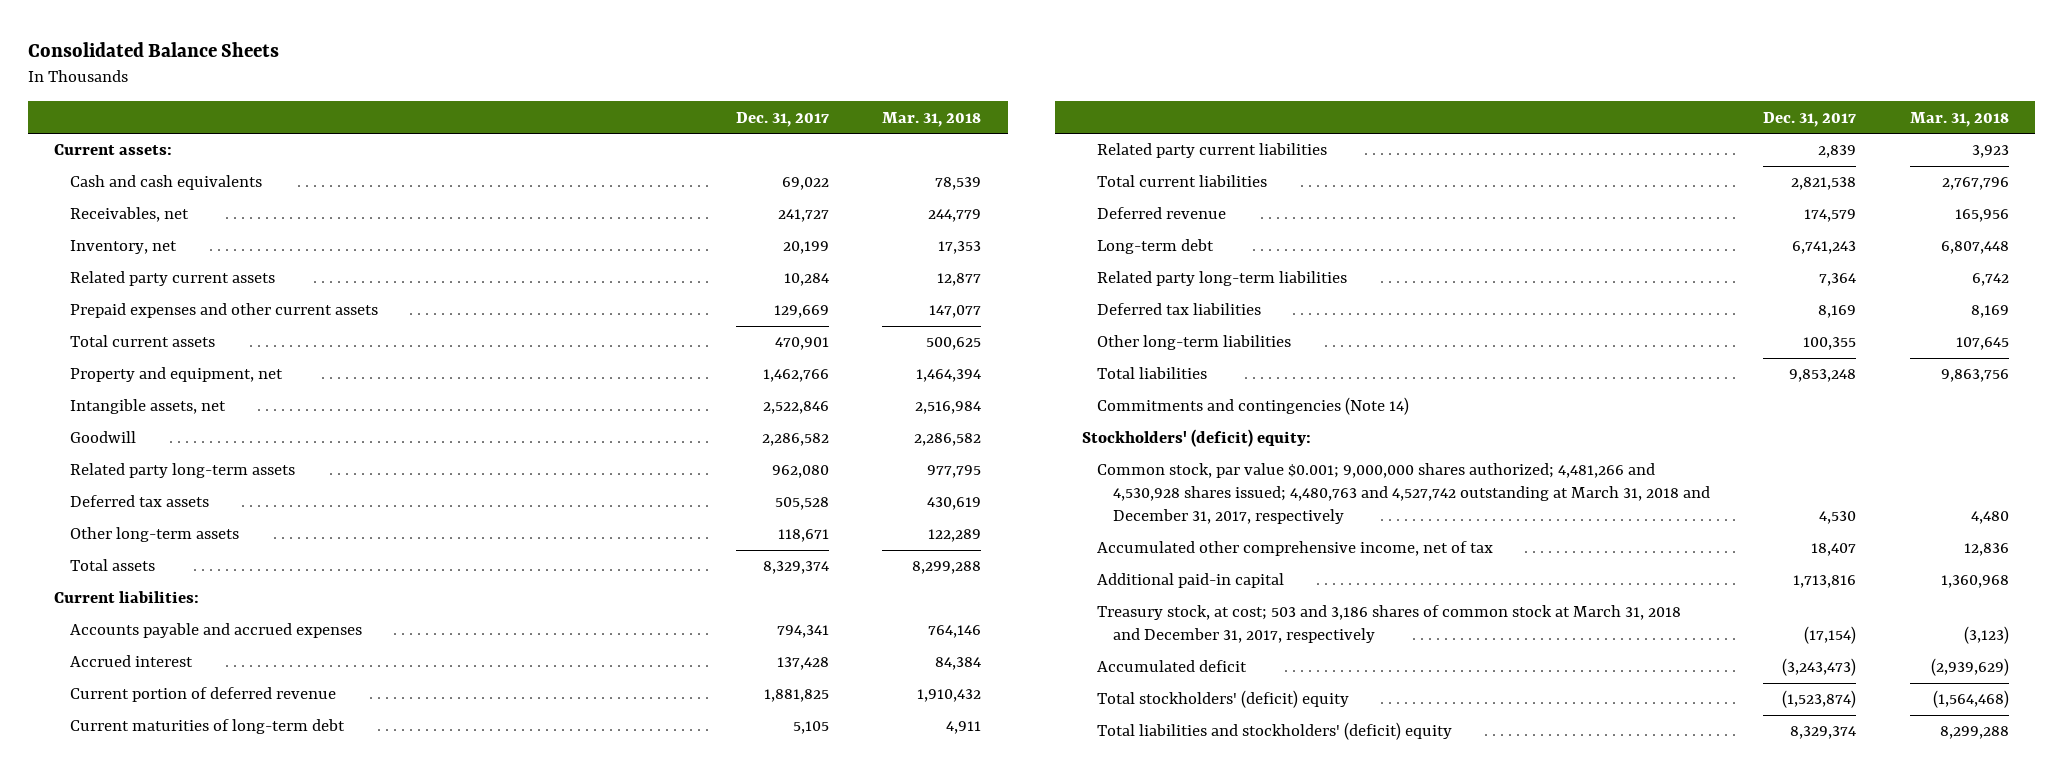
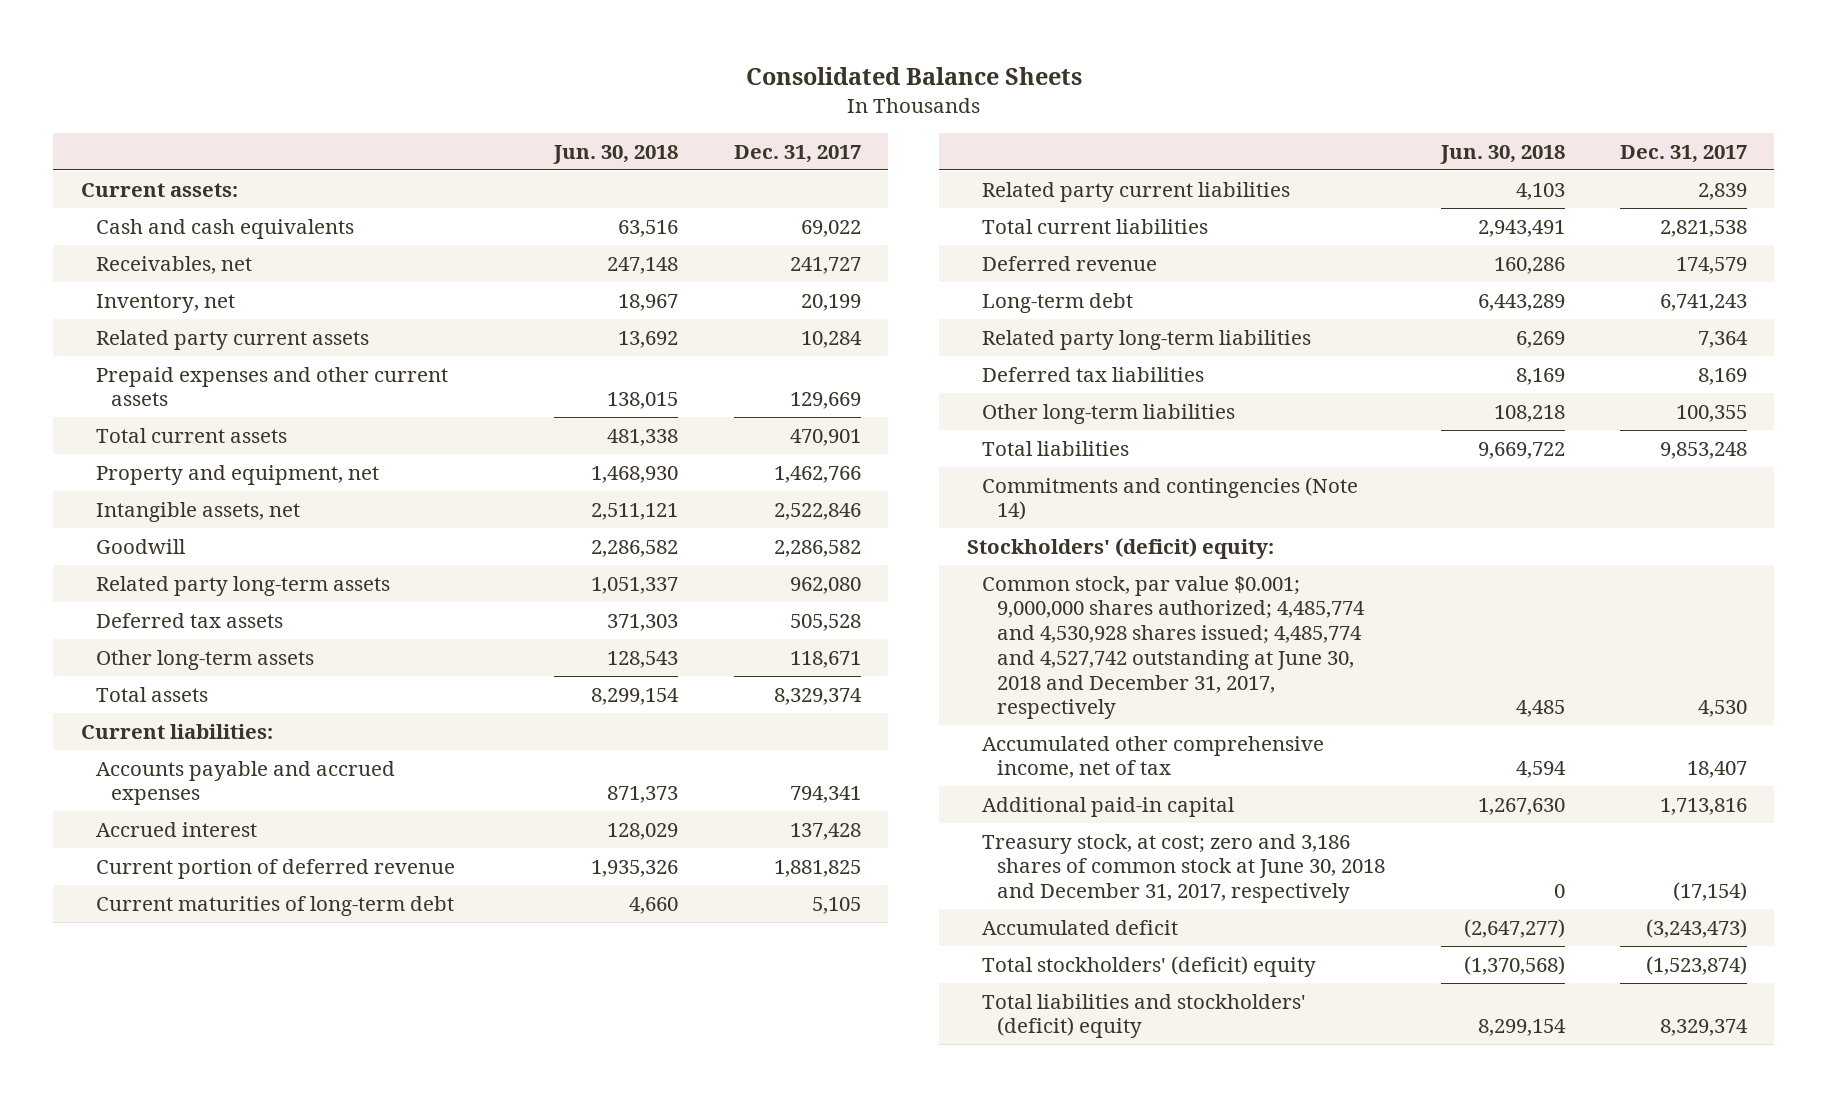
[882,111,982,127] Mar. 31, 2018 -> none
none -> [553,144,679,164] Jun. 30, 2018
[1097,463,1710,525] Common stock, par value $0.001; 9,000,000 shares authorized; 4,481,266 and 4,530,928 shares issued; 4,480,763 and 4,527,742 outstanding at March 31, 2018 and December 31, 2017, respectively -> [982,575,1366,720] Common stock, par value $0.001; 9,000,000 shares authorized; 4,485,774 and 4,530,928 shares issued; 4,485,774 and 4,527,742 outstanding at June 30, 2018 and December 31, 2017, respectively
[1097,605,1682,644] Treasury stock, at cost; 503 and 3,186 shares of common stock at March 31, 2018 and December 31, 2017, respectively -> [982,833,1386,904] Treasury stock, at cost; zero and 3,186 shares of common stock at June 30, 2018 and December 31, 2017, respectively

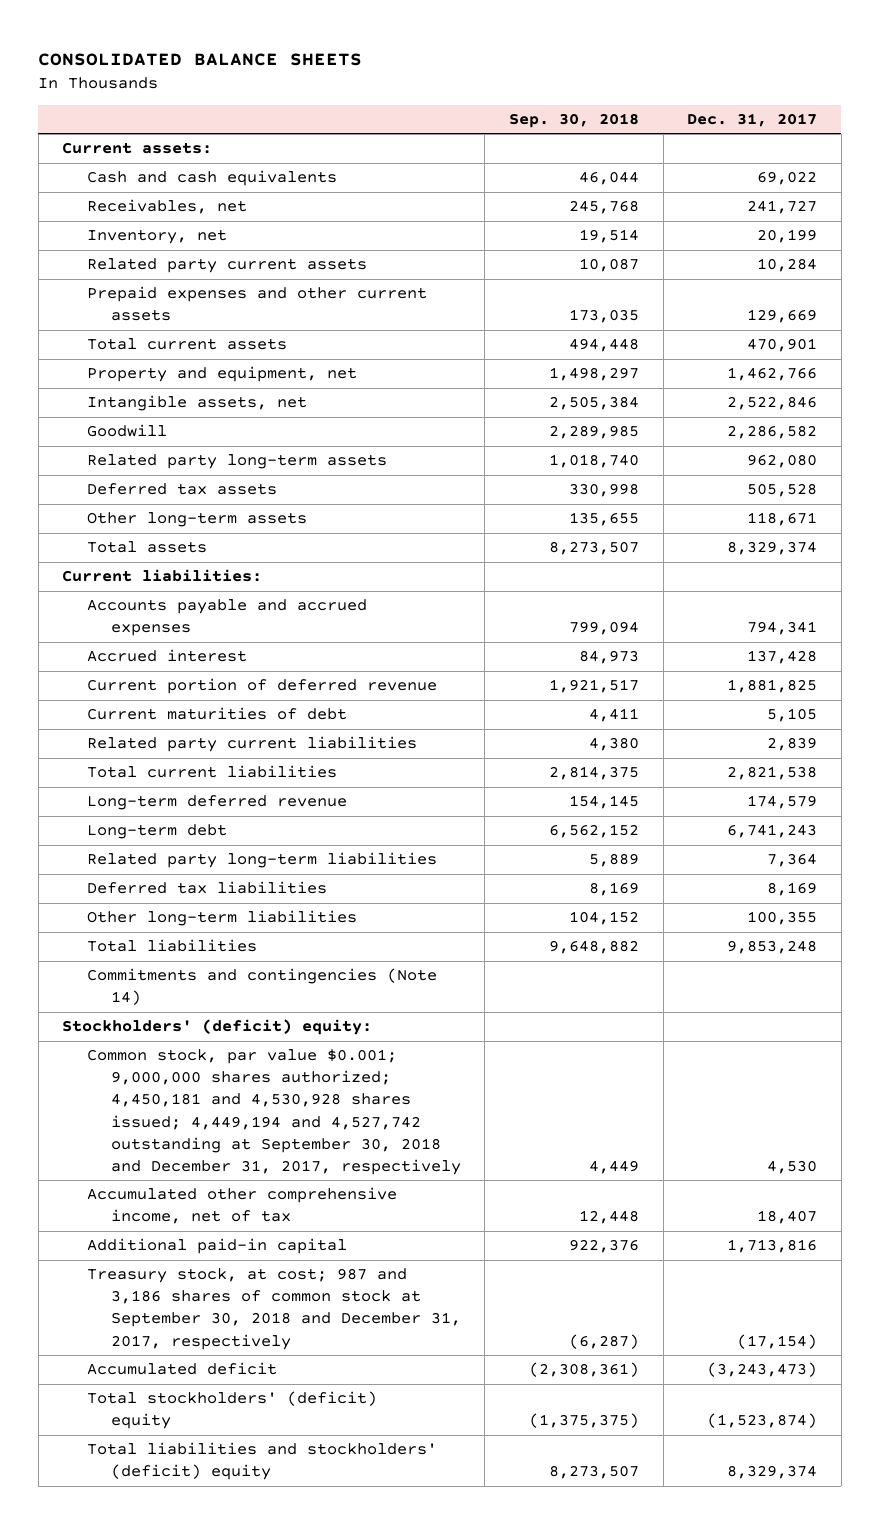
[745,66,1082,85] Consolidated Balance Sheets -> [38,52,363,66] CONSOLIDATED BALANCE SHEETS
[553,144,679,164] Jun. 30, 2018 -> none
none -> [509,113,640,129] Sep. 30, 2018
[96,895,455,916] Current maturities of long-term debt -> [86,707,347,721] Current maturities of debt
[982,255,1158,271] Deferred revenue -> [86,795,347,811] Long-term deferred revenue
[982,575,1366,720] Common stock, par value $0.001; 9,000,000 shares authorized; 4,485,774 and 4,530,928 shares issued; 4,485,774 and 4,527,742 outstanding at June 30, 2018 and December 31, 2017, respectively -> [86,1049,461,1175] Common stock, par value $0.001; 9,000,000 shares authorized; 4,450,181 and 4,530,928 shares issued; 4,449,194 and 4,527,742 outstanding at September 30, 2018 and December 31, 2017, respectively
[982,833,1386,904] Treasury stock, at cost; zero and 3,186 shares of common stock at June 30, 2018 and December 31, 2017, respectively -> [86,1268,461,1350] Treasury stock, at cost; 987 and 3,186 shares of common stock at September 30, 2018 and December 31, 2017, respectively

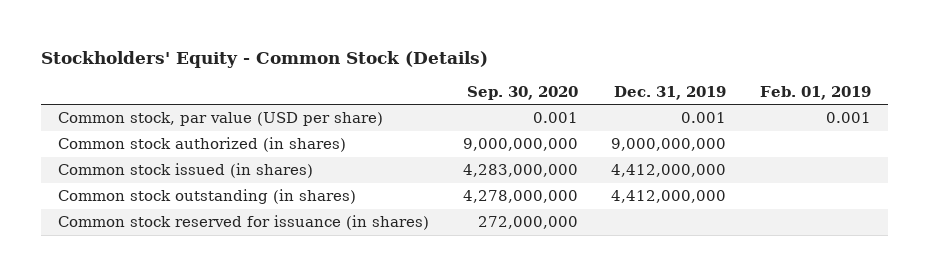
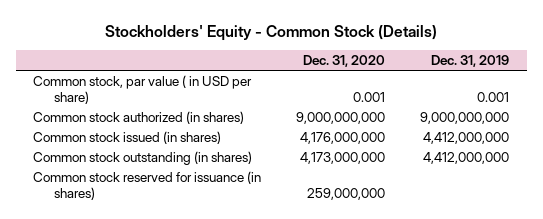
[466,85,578,100] Sep. 30, 2020 -> none
[759,85,871,100] Feb. 01, 2019 -> none
none -> [303,55,386,68] Dec. 31, 2020
[58,112,384,127] Common stock, par value (USD per share) -> [33,74,253,105] Common stock, par value ( in USD per share)

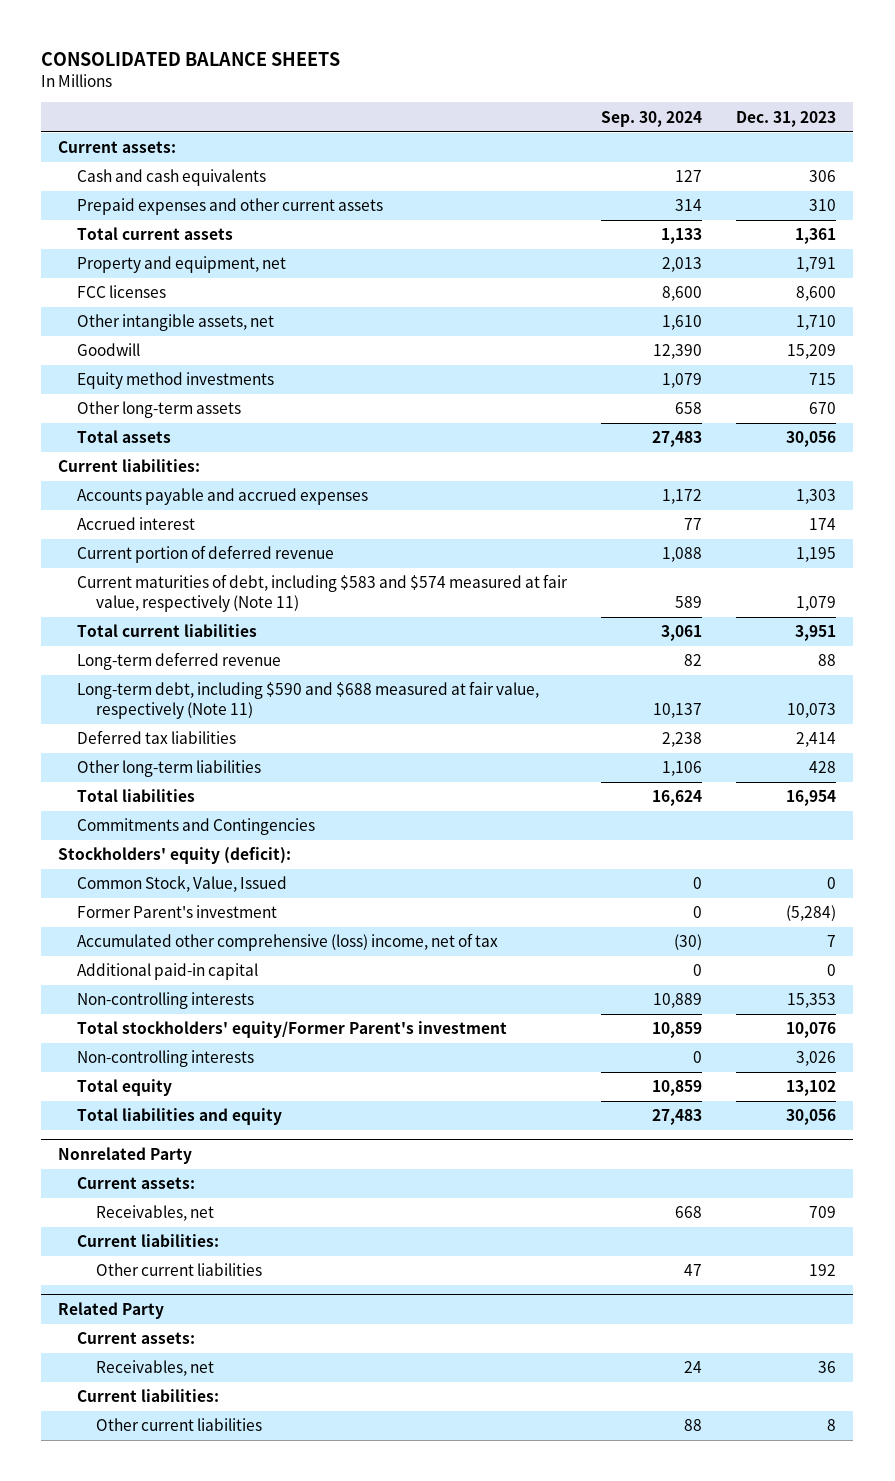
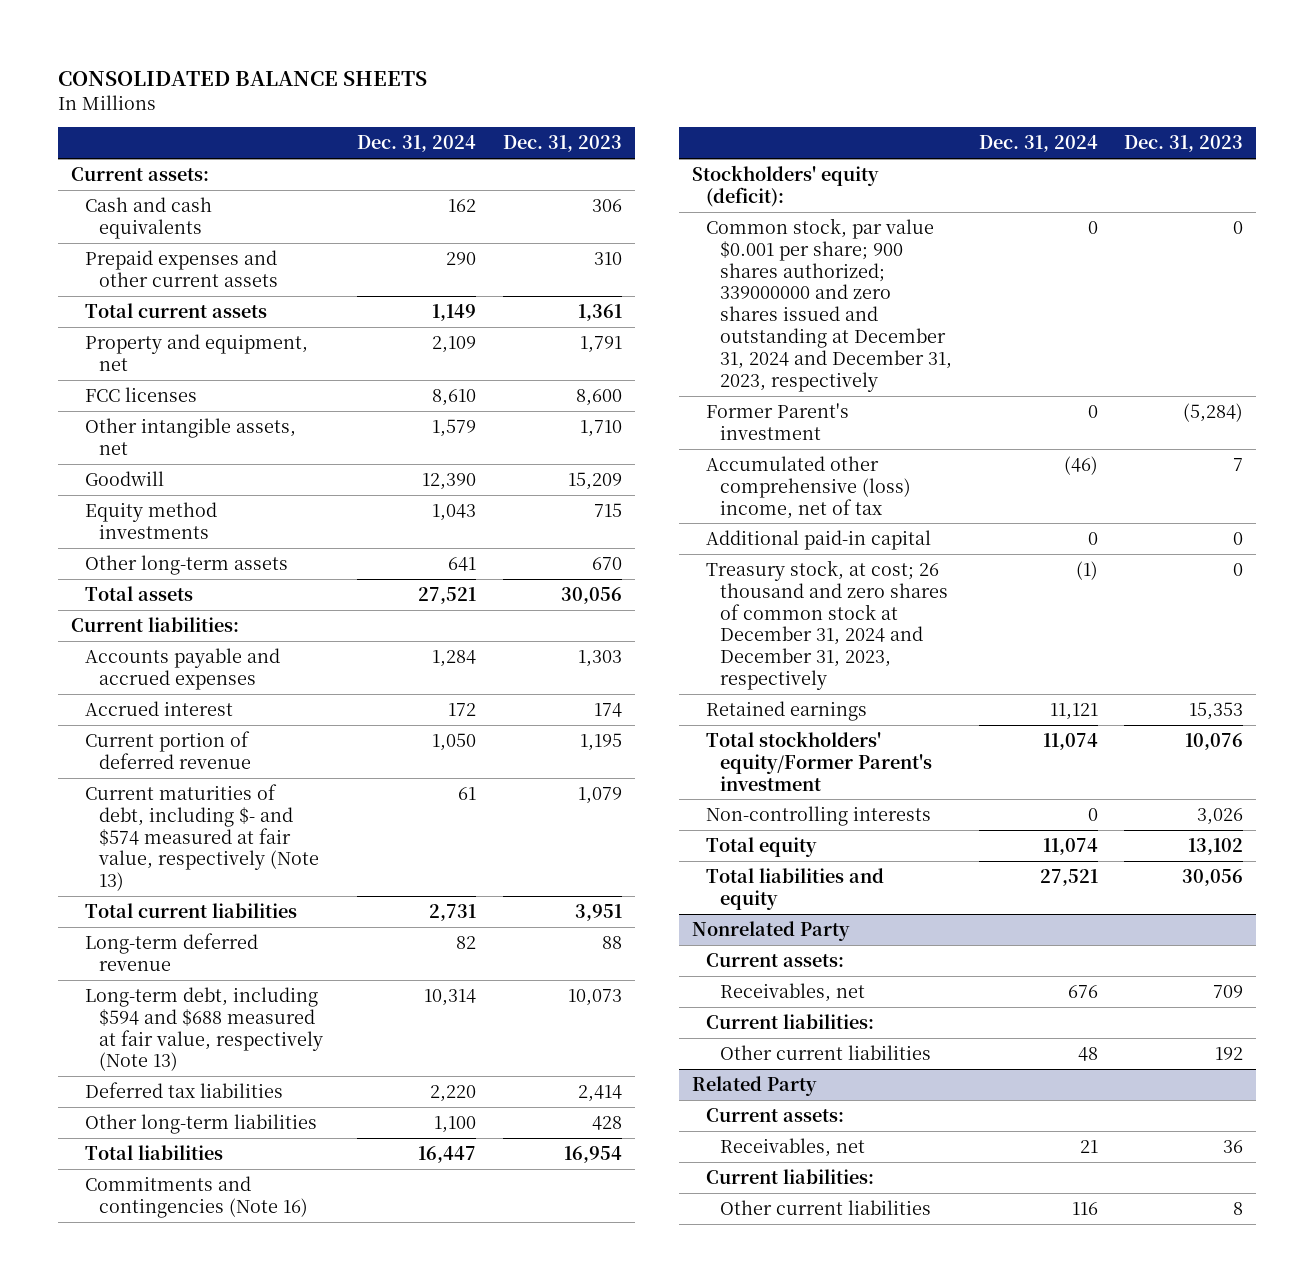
[601,110,703,127] Sep. 30, 2024 -> none
none -> [357,135,477,153] Dec. 31, 2024
[77,574,569,613] Current maturities of debt, including $583 and $574 measured at fair value, respectively (Note 11) -> [85,783,320,892] Current maturities of debt, including $- and $574 measured at fair value, respectively (Note 13)
[77,681,540,720] Long-term debt, including $590 and $688 measured at fair value, respectively (Note 11) -> [85,986,324,1072] Long-term debt, including $594 and $688 measured at fair value, respectively (Note 13)
[77,818,316,836] Commitments and Contingencies -> [85,1175,309,1218] Commitments and contingencies (Note 16)
[77,876,288,893] Common Stock, Value, Issued -> [706,217,953,393] Common stock, par value $0.001 per share; 900 shares authorized; 339000000 and zero shares issued and outstanding at December 31, 2024 and December 31, 2023, respectively
none -> [706,559,949,691] Treasury stock, at cost; 26 thousand and zero shares of common stock at December 31, 2024 and December 31, 2023, respectively
[77,992,255,1010] Non-controlling interests -> [706,700,868,721] Retained earnings

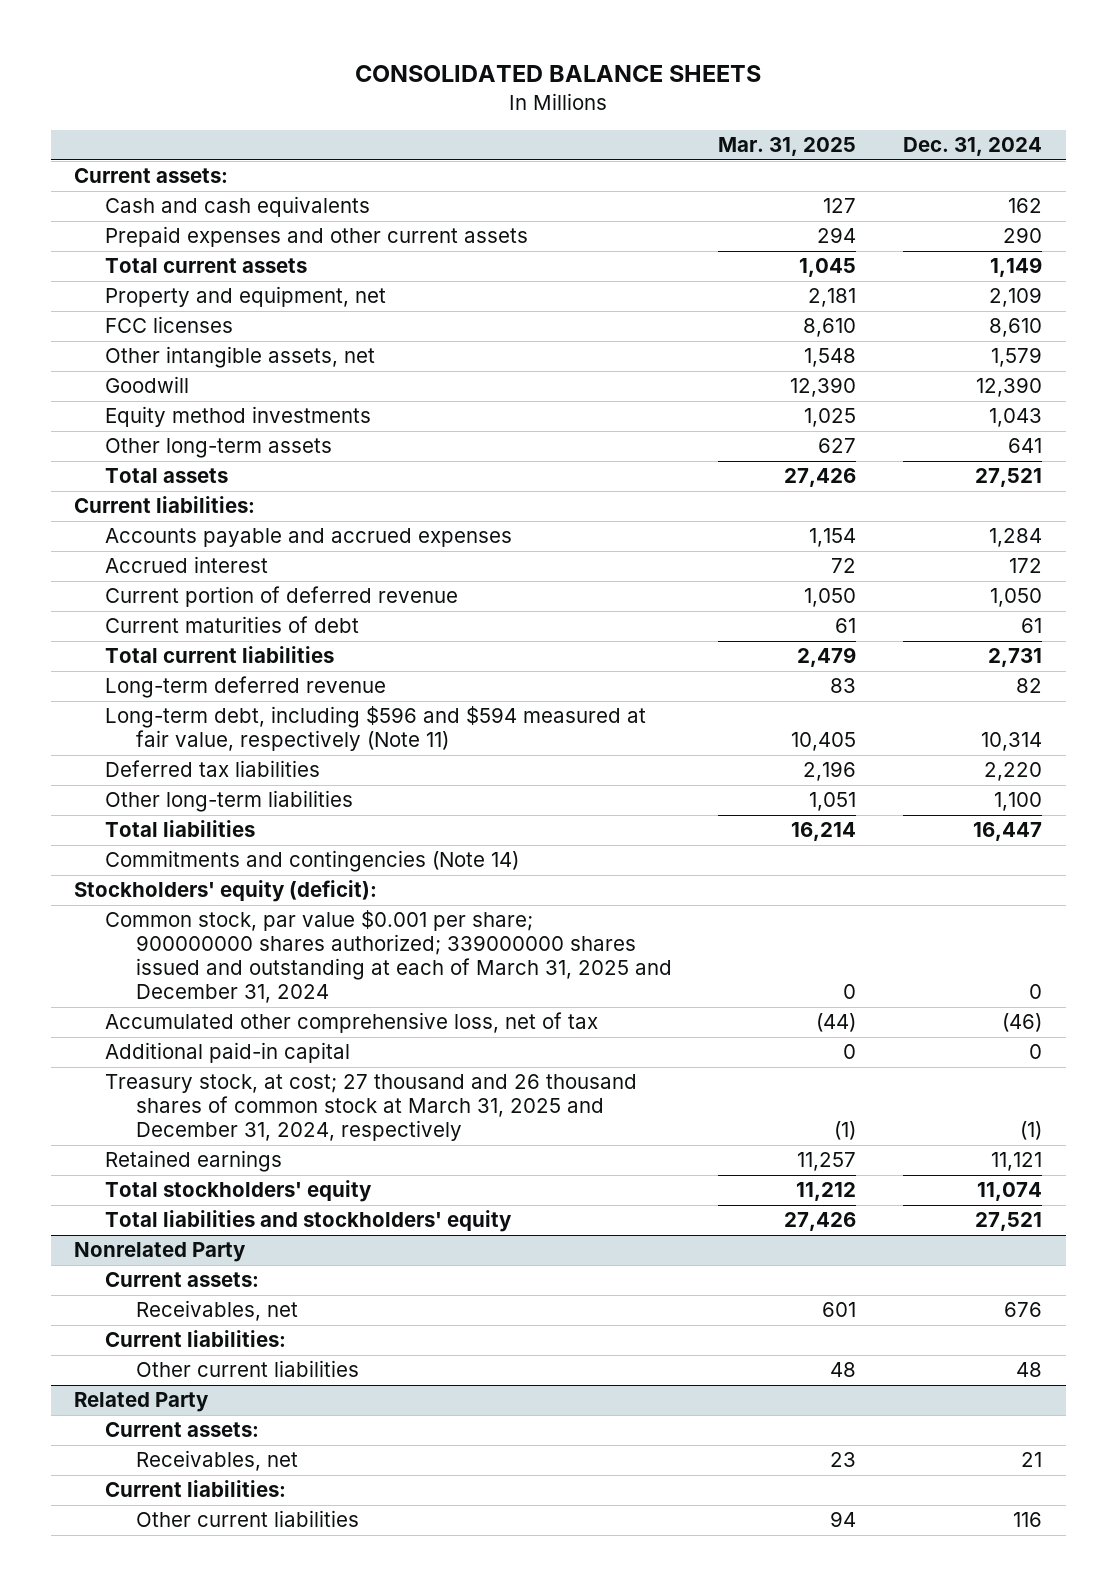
[502,135,622,153] Dec. 31, 2023 -> none
none -> [718,137,857,157] Mar. 31, 2025
[85,783,320,892] Current maturities of debt, including $- and $574 measured at fair value, respectively (Note 13) -> [104,616,359,634] Current maturities of debt
[85,986,324,1072] Long-term debt, including $594 and $688 measured at fair value, respectively (Note 13) -> [104,706,646,752] Long-term debt, including $596 and $594 measured at fair value, respectively (Note 11)
[85,1175,309,1218] Commitments and contingencies (Note 16) -> [104,850,519,873] Commitments and contingencies (Note 14)
[706,402,850,440] Former Parent's investment -> none
[706,217,953,393] Common stock, par value $0.001 per share; 900 shares authorized; 339000000 and zero shares issued and outstanding at December 31, 2024 and December 31, 2023, respectively -> [104,910,672,1004] Common stock, par value $0.001 per share; 900000000 shares authorized; 339000000 shares issued and outstanding at each of March 31, 2025 and December 31, 2024
[706,455,912,519] Accumulated other comprehensive (loss) income, net of tax -> [104,1012,598,1034] Accumulated other comprehensive loss, net of tax
[706,559,949,691] Treasury stock, at cost; 26 thousand and zero shares of common stock at December 31, 2024 and December 31, 2023, respectively -> [104,1074,637,1142] Treasury stock, at cost; 27 thousand and 26 thousand shares of common stock at March 31, 2025 and December 31, 2024, respectively
[706,805,932,826] Non-controlling interests -> none
[706,836,818,857] Total equity -> none
[706,730,933,791] Total stockholders' equity/Former Parent's investment -> [104,1180,372,1203] Total stockholders' equity
[706,867,885,910] Total liabilities and equity -> [104,1210,512,1233] Total liabilities and stockholders' equity

